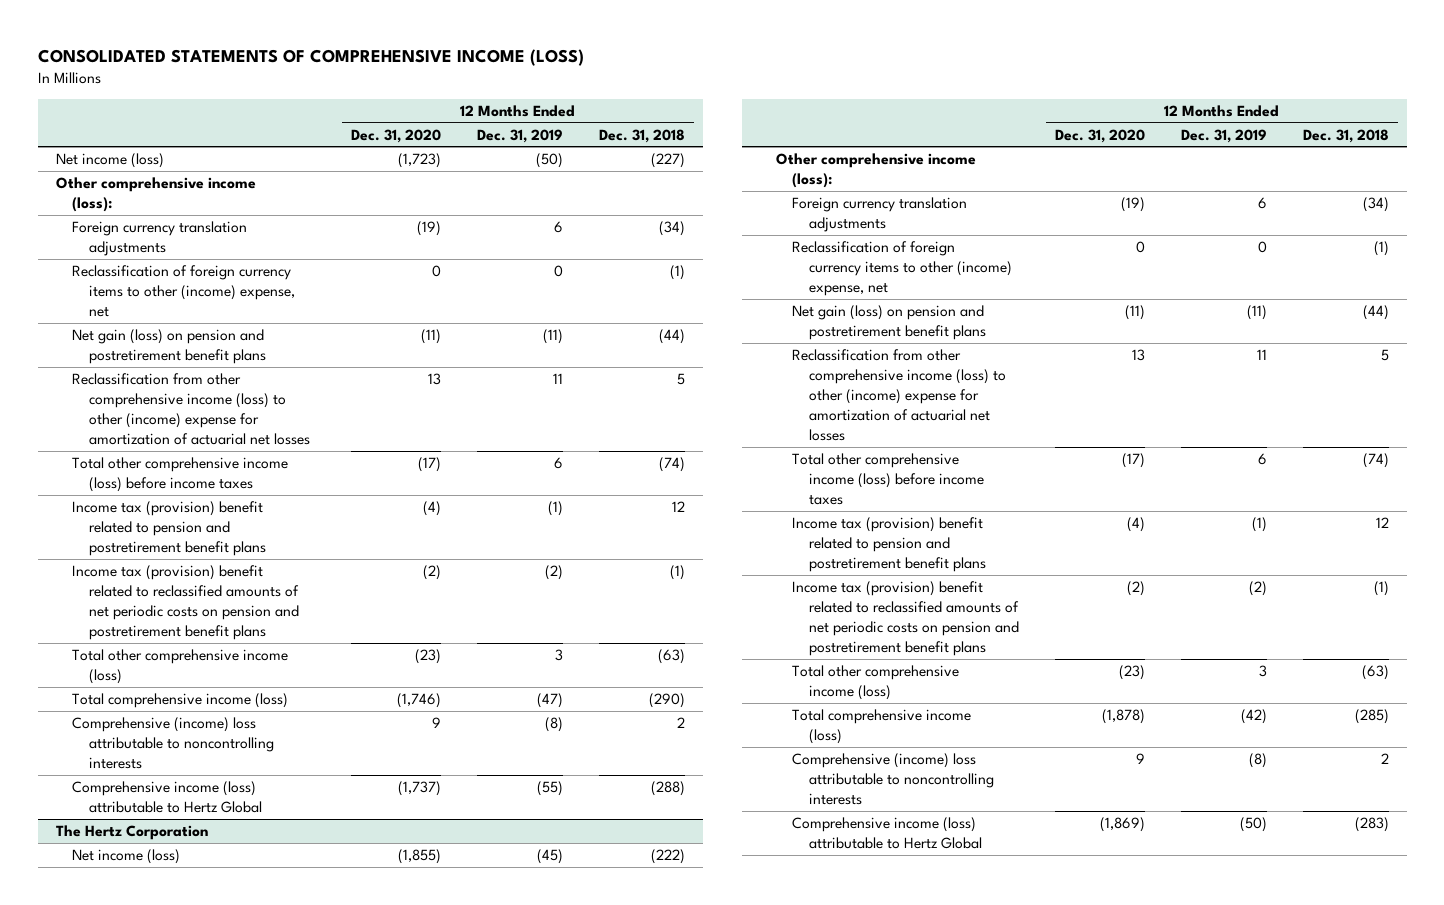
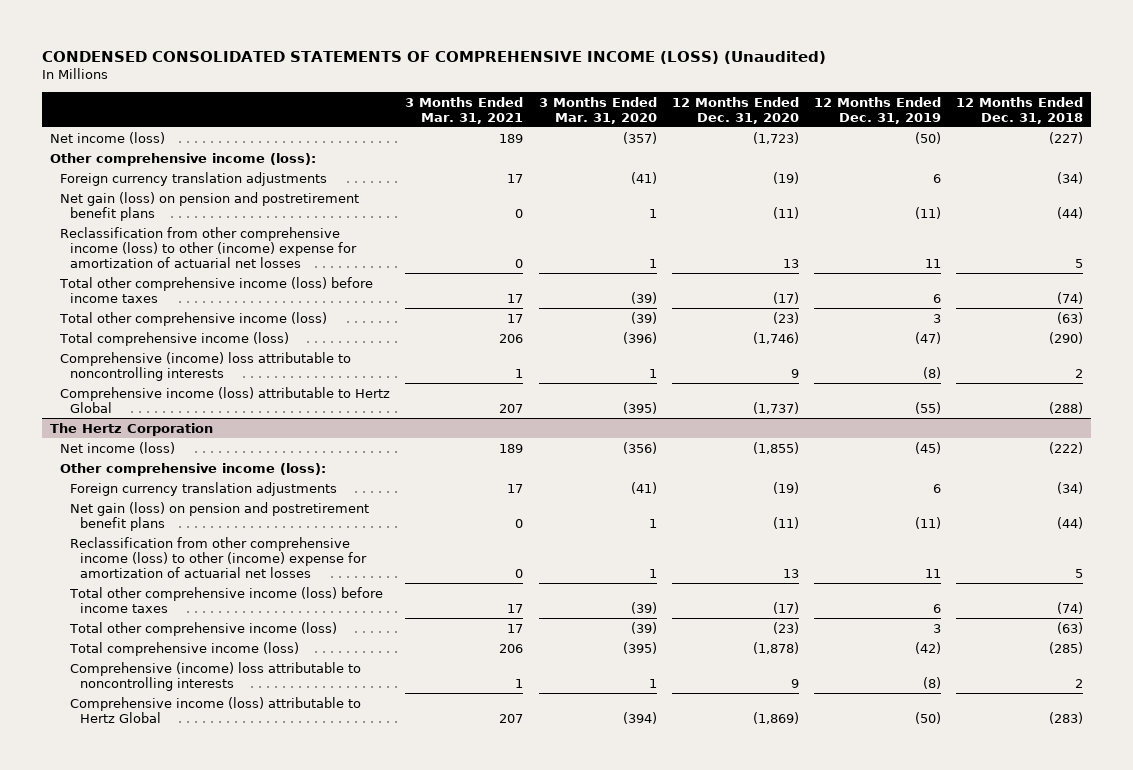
[37,49,584,67] CONSOLIDATED STATEMENTS OF COMPREHENSIVE INCOME (LOSS) -> [42,51,827,65] CONDENSED CONSOLIDATED STATEMENTS OF COMPREHENSIVE INCOME (LOSS) (Unaudited)
none -> [405,96,524,124] 3 Months Ended Mar. 31, 2021
none -> [538,96,657,124] 3 Months Ended Mar. 31, 2020
[72,265,295,318] Reclassification of foreign currency items to other (income) expense, net -> none
[72,501,266,557] Income tax (provision) benefit related to pension and postretirement benefit plans -> none
[72,565,299,641] Income tax (provision) benefit related to reclassified amounts of net periodic costs on pension and postretirement benefit plans -> none
[792,241,1012,297] Reclassification of foreign currency items to other (income) expense, net -> none
[792,517,986,573] Income tax (provision) benefit related to pension and postretirement benefit plans -> none
[792,581,1019,657] Income tax (provision) benefit related to reclassified amounts of net periodic costs on pension and postretirement benefit plans -> none

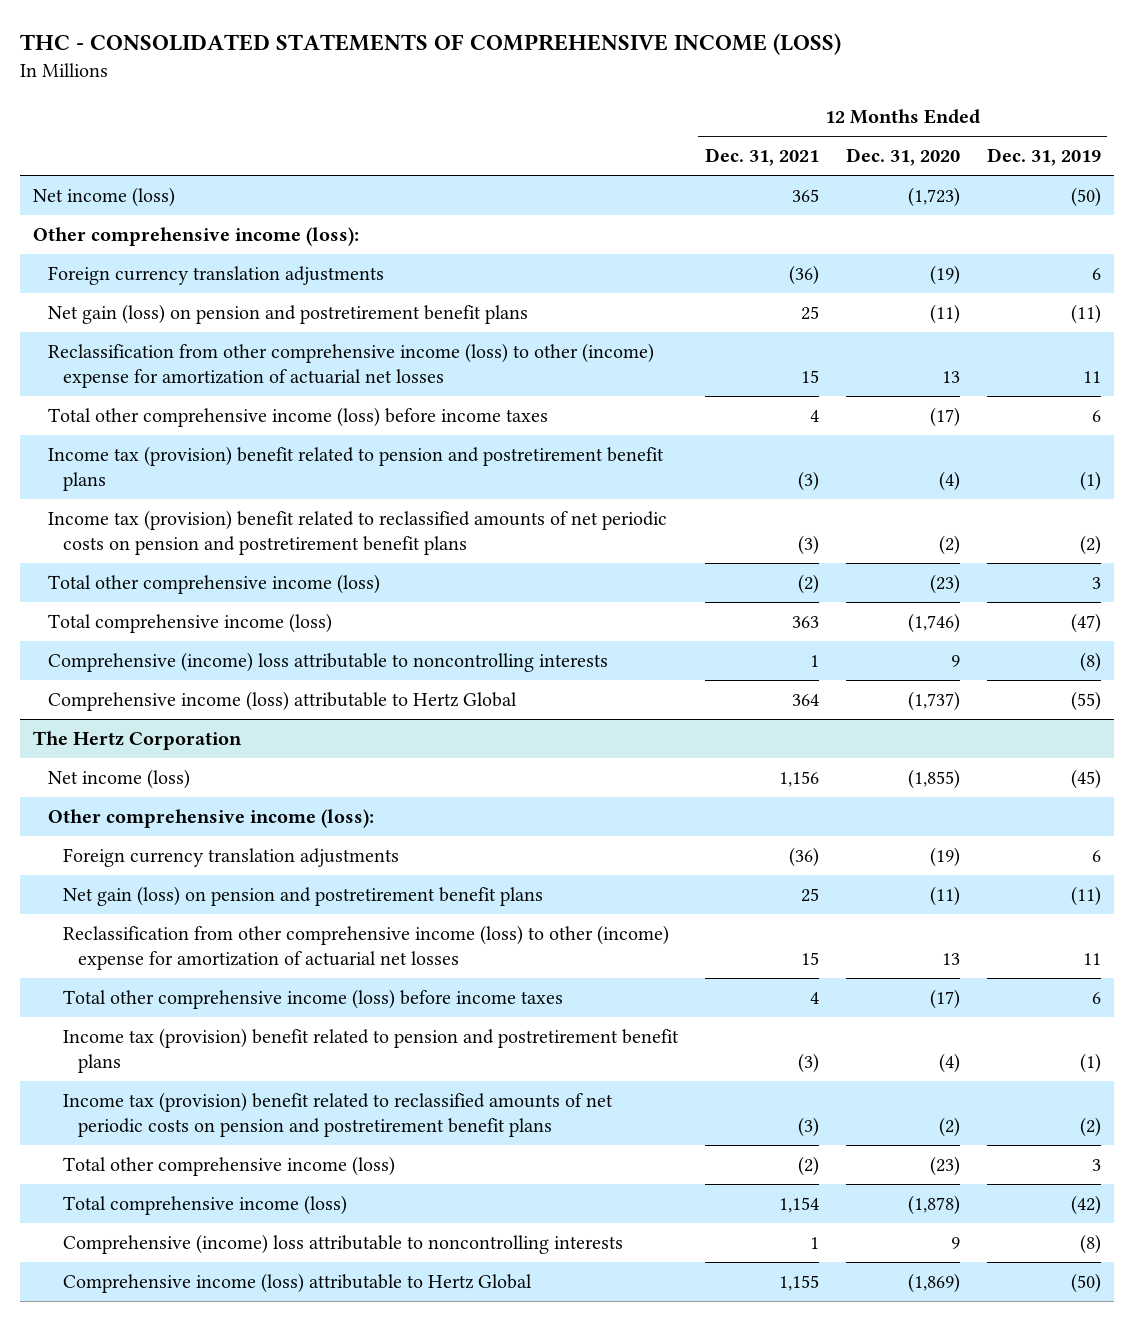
[42,51,827,65] CONDENSED CONSOLIDATED STATEMENTS OF COMPREHENSIVE INCOME (LOSS) (Unaudited) -> [19,33,841,56] THC - CONSOLIDATED STATEMENTS OF COMPREHENSIVE INCOME (LOSS)
[405,96,524,124] 3 Months Ended Mar. 31, 2021 -> none
[538,96,657,124] 3 Months Ended Mar. 31, 2020 -> none
[956,96,1084,124] 12 Months Ended Dec. 31, 2018 -> none
none -> [704,148,819,167] Dec. 31, 2021
none -> [47,446,664,491] Income tax (provision) benefit related to pension and postretirement benefit plans
none -> [47,510,667,555] Income tax (provision) benefit related to reclassified amounts of net periodic costs on pension and postretirement benefit plans
none -> [62,1028,679,1073] Income tax (provision) benefit related to pension and postretirement benefit plans
none -> [62,1092,613,1137] Income tax (provision) benefit related to reclassified amounts of net periodic costs on pension and postretirement benefit plans

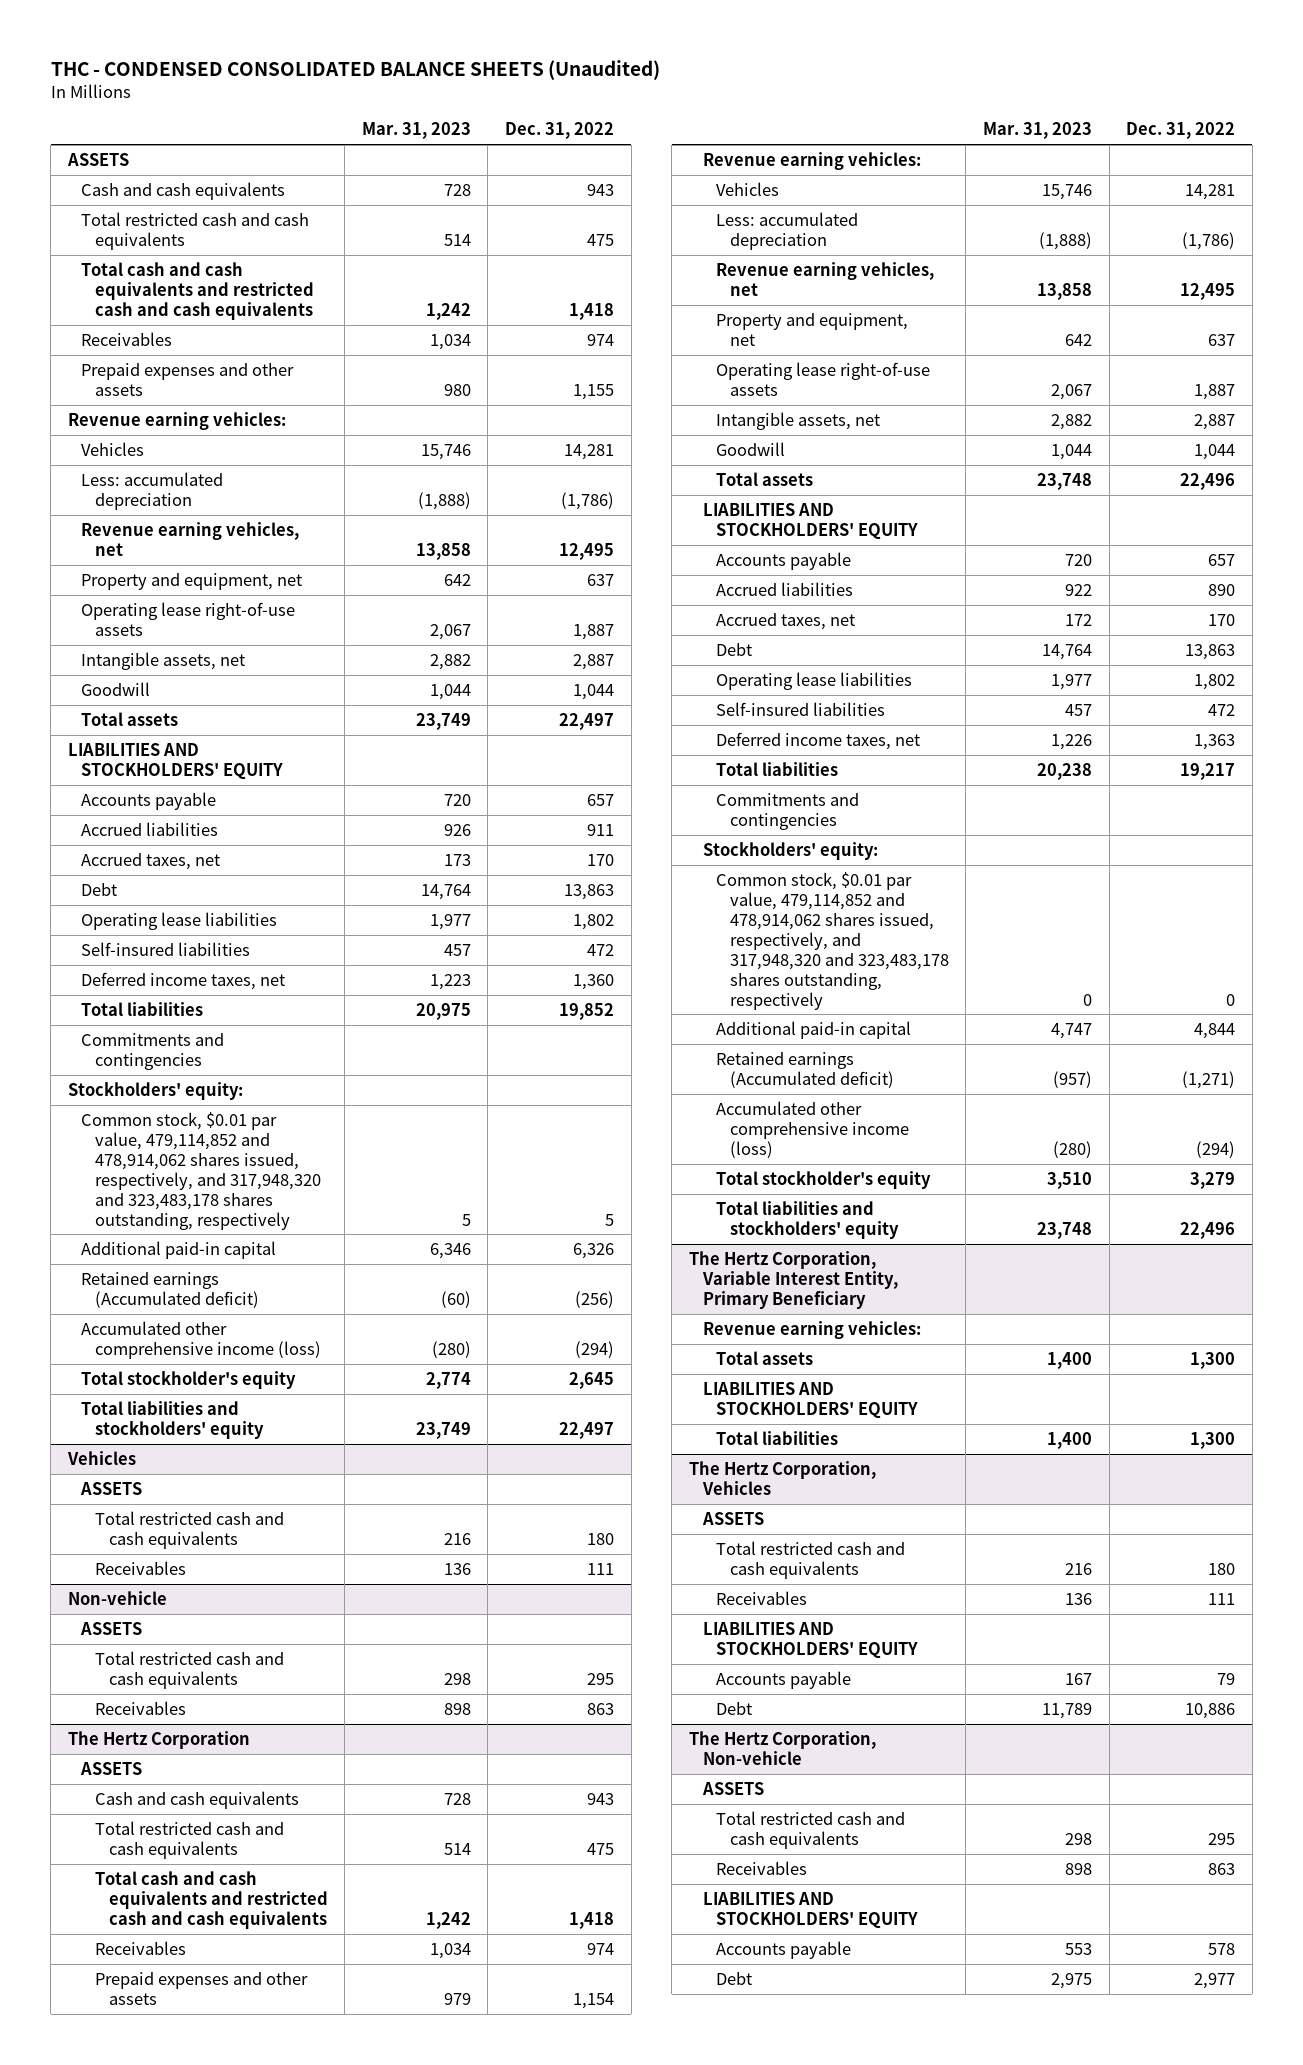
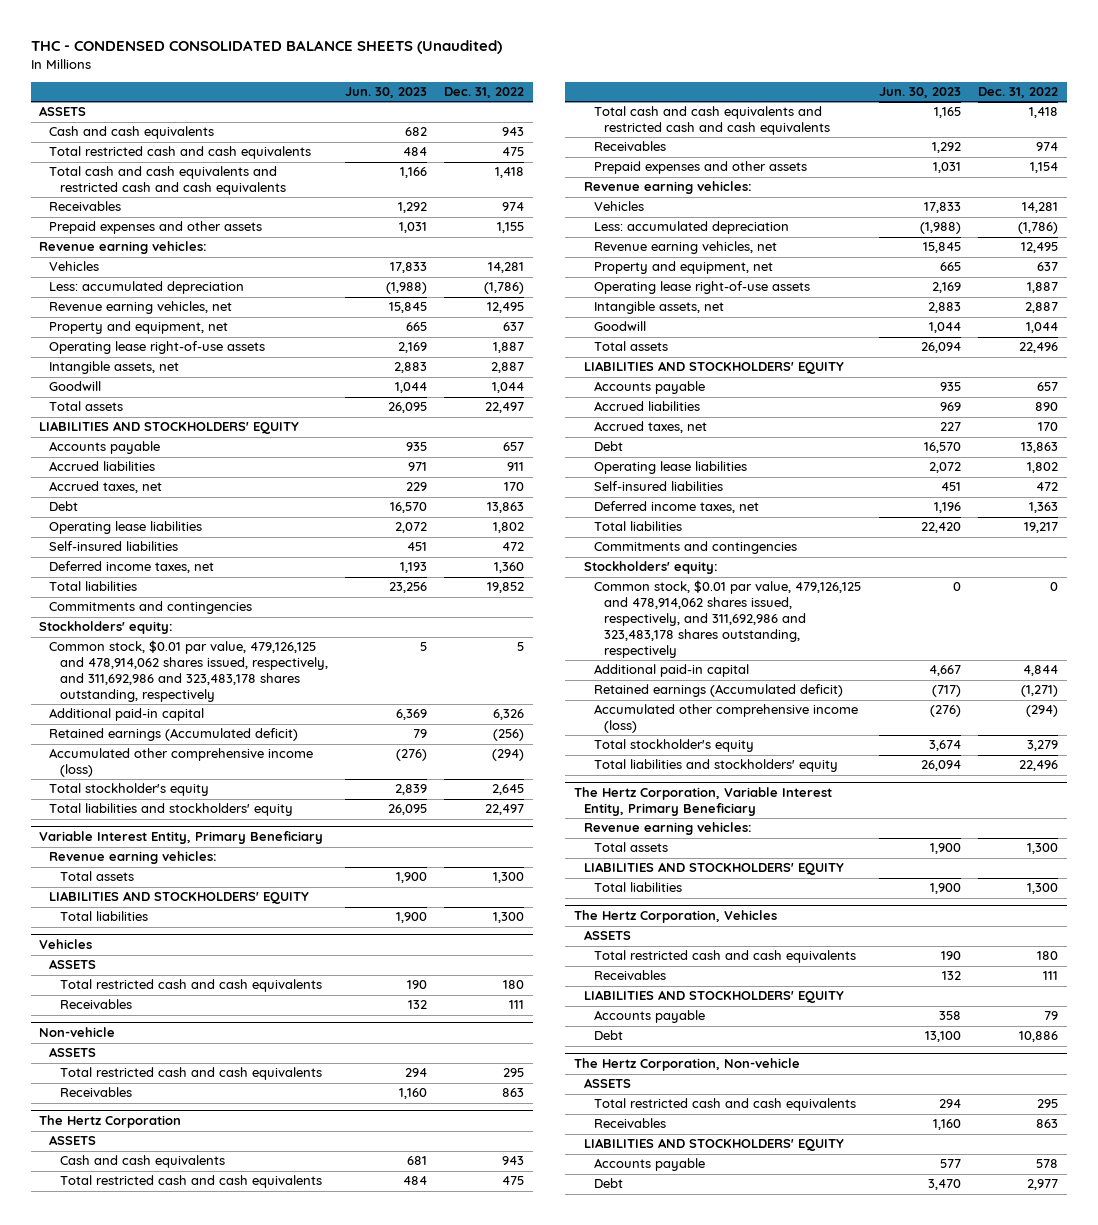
[361,122,471,140] Mar. 31, 2023 -> none
none -> [344,87,427,99] Jun. 30, 2023
[81,1111,322,1230] Common stock, $0.01 par value, 479,114,852 and 478,914,062 shares issued, respectively, and 317,948,320 and 323,483,178 shares outstanding, respectively -> [49,640,328,702] Common stock, $0.01 par value, 479,126,125 and 478,914,062 shares issued, respectively, and 311,692,986 and 323,483,178 shares outstanding, respectively
none -> [39,831,324,845] Variable Interest Entity, Primary Beneficiary
none -> [49,851,218,865] Revenue earning vehicles:
none -> [59,871,134,882] Total assets
none -> [49,891,310,905] LIABILITIES AND STOCKHOLDERS' EQUITY
none -> [59,911,148,922] Total liabilities
[716,871,949,1010] Common stock, $0.01 par value, 479,114,852 and 478,914,062 shares issued, respectively, and 317,948,320 and 323,483,178 shares outstanding, respectively -> [594,580,862,658] Common stock, $0.01 par value, 479,126,125 and 478,914,062 shares issued, respectively, and 311,692,986 and 323,483,178 shares outstanding, respectively

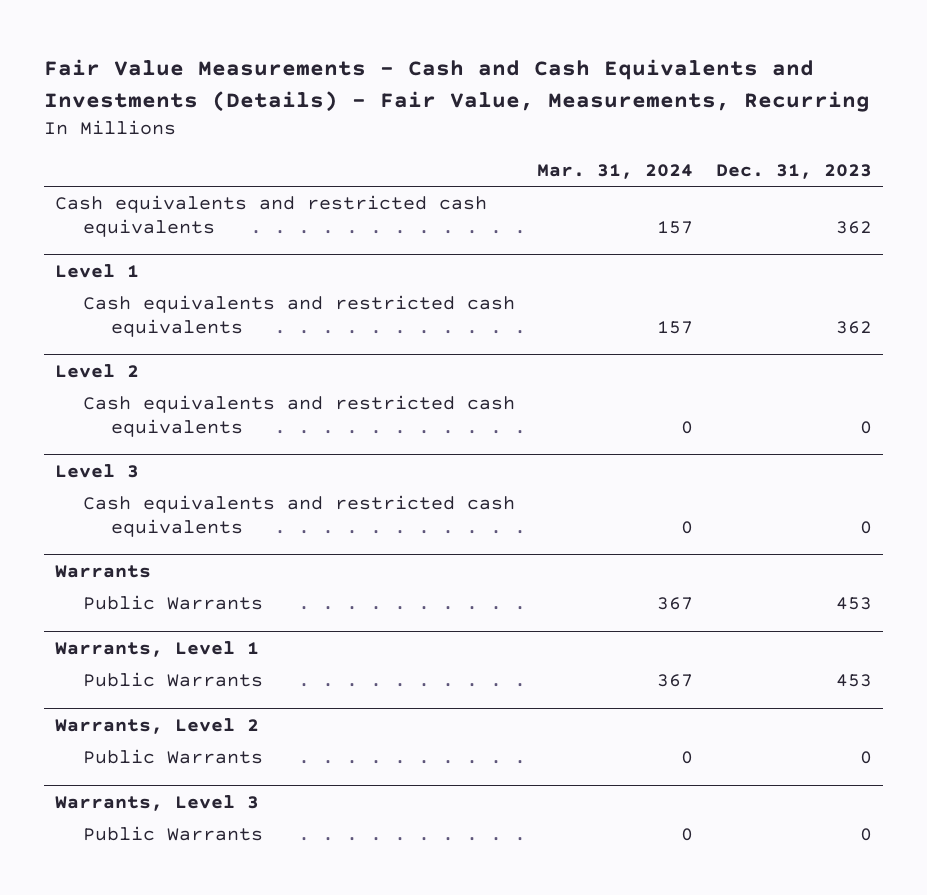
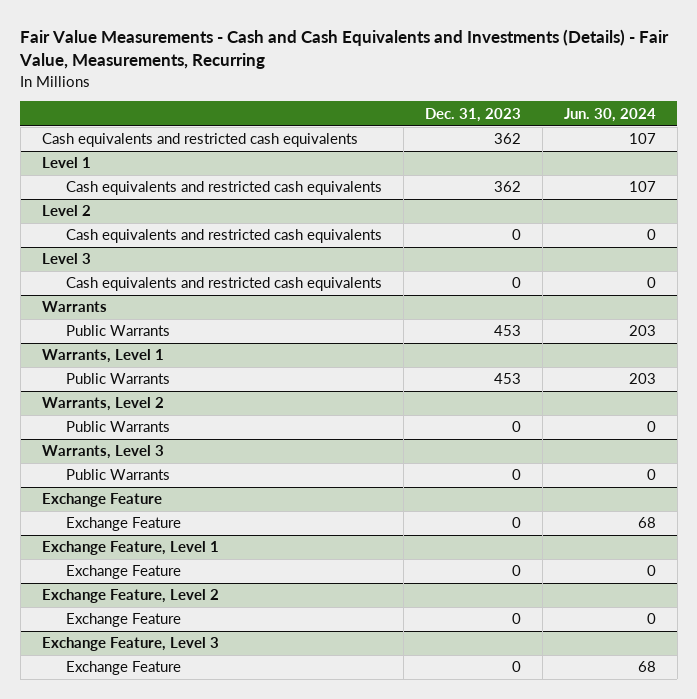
[537,163,694,179] Mar. 31, 2024 -> none
none -> [563,107,656,122] Jun. 30, 2024
none -> [41,493,162,508] Exchange Feature
none -> [65,517,181,532] Exchange Feature
none -> [41,541,219,556] Exchange Feature, Level 1
none -> [65,565,181,580] Exchange Feature
none -> [41,589,219,604] Exchange Feature, Level 2
none -> [65,613,181,628] Exchange Feature
none -> [41,637,219,652] Exchange Feature, Level 3
none -> [65,661,181,676] Exchange Feature

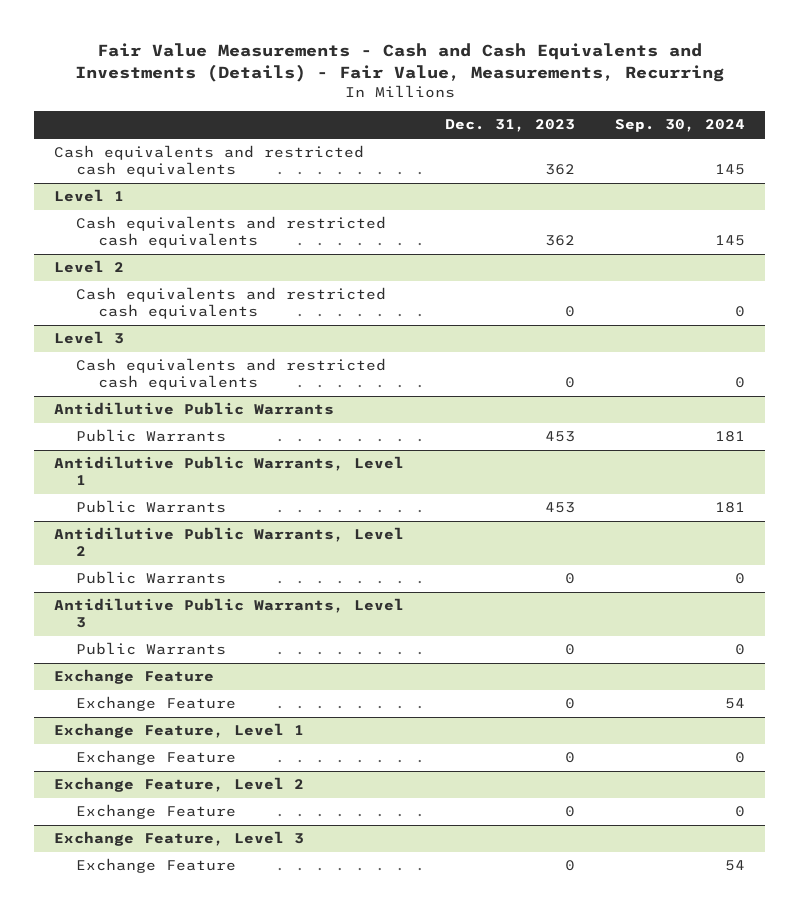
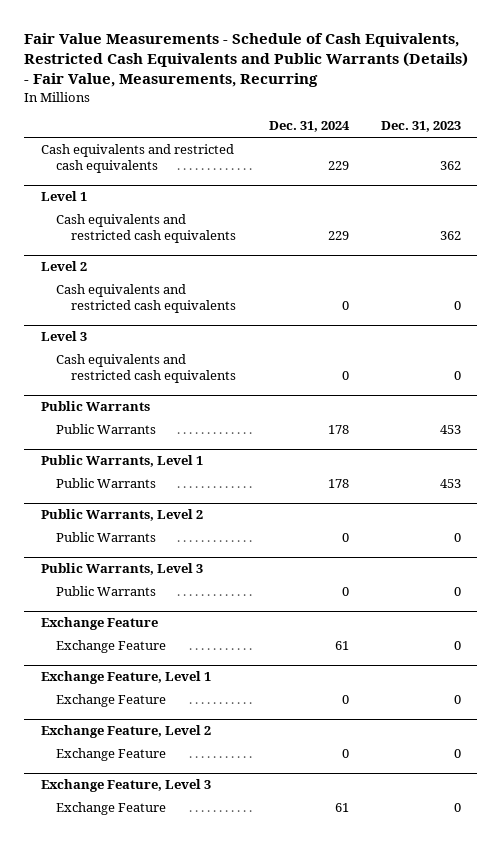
[74,43,724,83] Fair Value Measurements - Cash and Cash Equivalents and Investments (Details) - Fair Value, Measurements, Recurring -> [24,33,469,88] Fair Value Measurements - Schedule of Cash Equivalents, Restricted Cash Equivalents and Public Warrants (Details) - Fair Value, Measurements, Recurring
[615,119,746,133] Sep. 30, 2024 -> none
none -> [268,121,350,133] Dec. 31, 2024
[54,402,335,416] Antidilutive Public Warrants -> [40,401,150,412] Public Warrants
[54,456,405,486] Antidilutive Public Warrants, Level 1 -> [40,455,203,468] Public Warrants, Level 1
[54,527,405,557] Antidilutive Public Warrants, Level 2 -> [40,509,203,522] Public Warrants, Level 2
[54,598,405,629] Antidilutive Public Warrants, Level 3 -> [40,563,203,576] Public Warrants, Level 3

